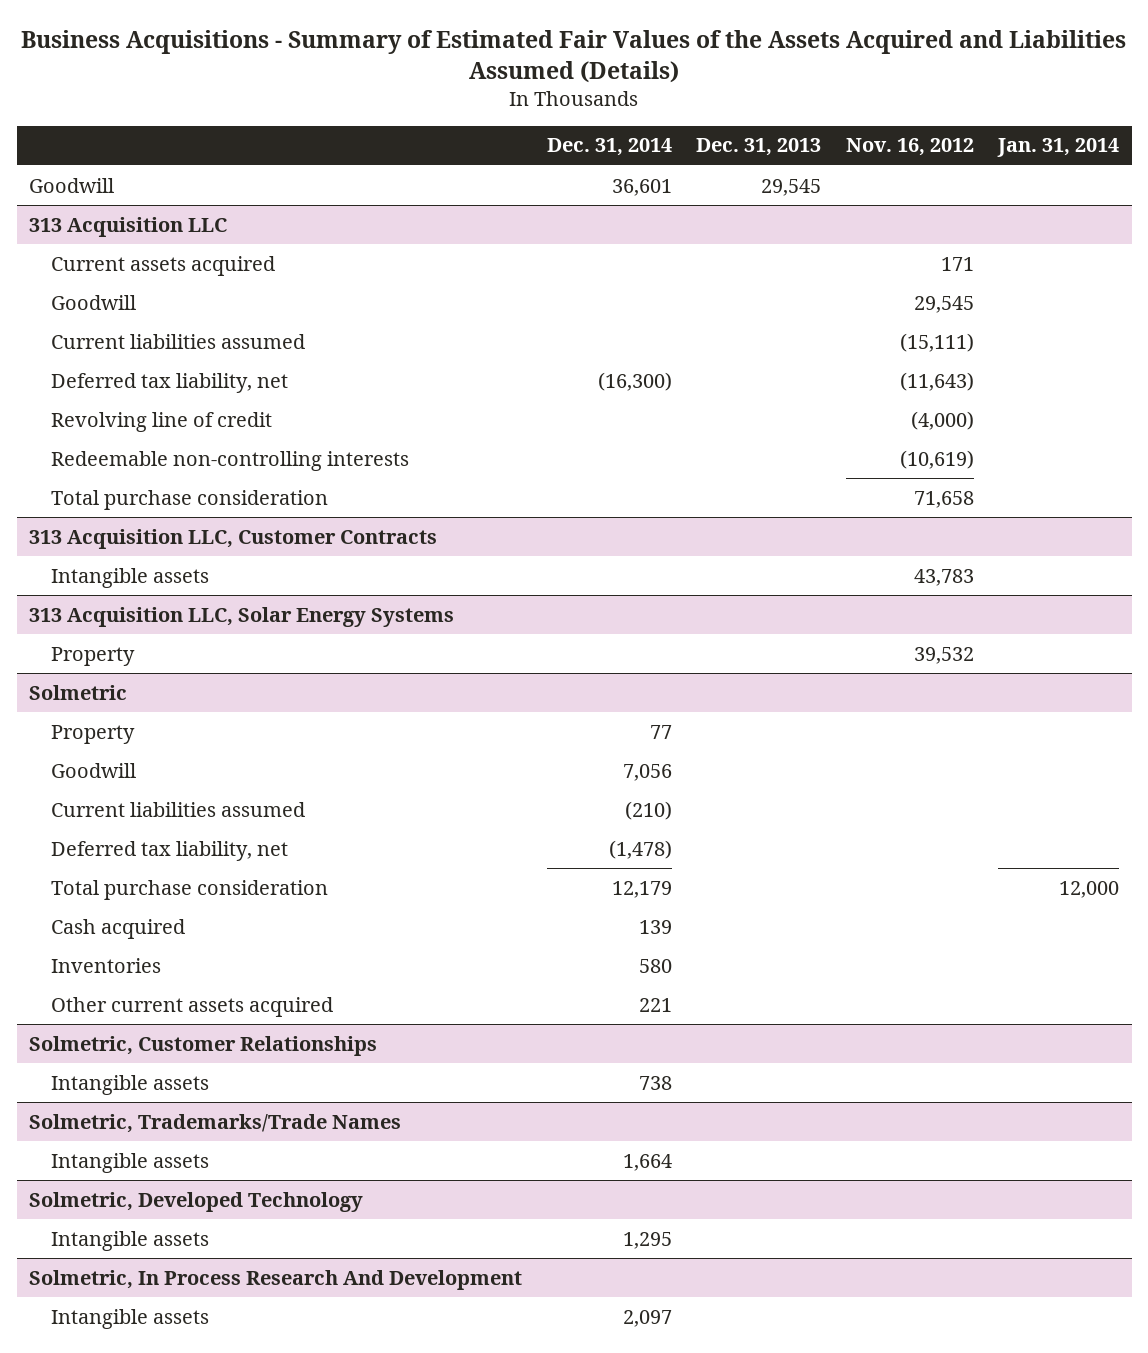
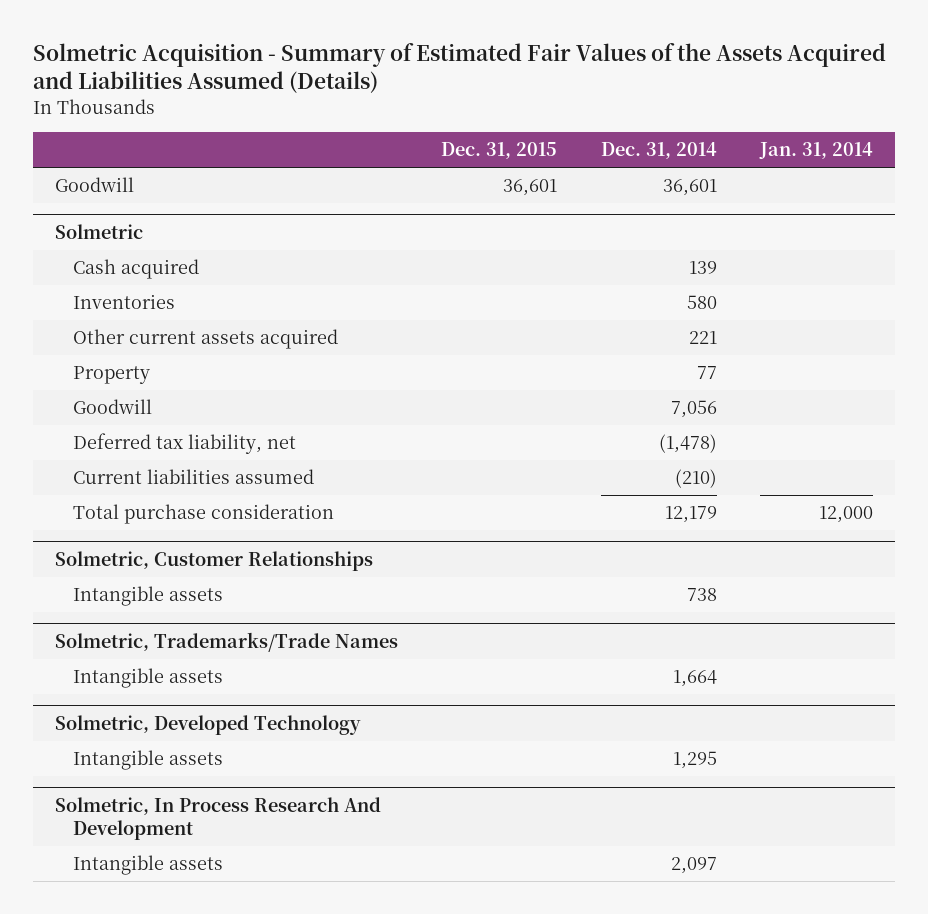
[21,29,1127,83] Business Acquisitions - Summary of Estimated Fair Values of the Assets Acquired and Liabilities Assumed (Details) -> [32,43,886,94] Solmetric Acquisition - Summary of Estimated Fair Values of the Assets Acquired and Liabilities Assumed (Details)
[696,138,822,157] Dec. 31, 2013 -> none
[845,138,974,157] Nov. 16, 2012 -> none
none -> [441,142,558,160] Dec. 31, 2015
[28,216,227,237] 313 Acquisition LLC -> none
[50,255,275,276] Current assets acquired -> none
[50,294,136,310] Goodwill -> none
[50,333,305,349] Current liabilities assumed -> none
[50,372,288,393] Deferred tax liability, net -> none
[50,411,272,432] Revolving line of credit -> none
[50,450,409,471] Redeemable non-controlling interests -> none
[50,489,328,510] Total purchase consideration -> none
[28,528,437,549] 313 Acquisition LLC, Customer Contracts -> none
[50,567,209,588] Intangible assets -> none
[28,606,454,627] 313 Acquisition LLC, Solar Energy Systems -> none
[50,646,135,666] Property -> none
[50,918,185,939] Cash acquired -> [73,259,200,280] Cash acquired
[50,957,161,973] Inventories -> [73,294,176,310] Inventories
[50,996,333,1017] Other current assets acquired -> [73,329,339,350] Other current assets acquired
[50,801,305,817] Current liabilities assumed -> [73,469,315,485] Current liabilities assumed

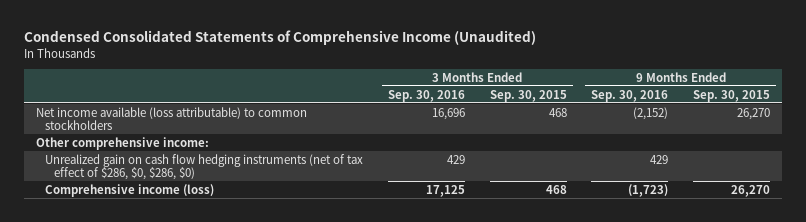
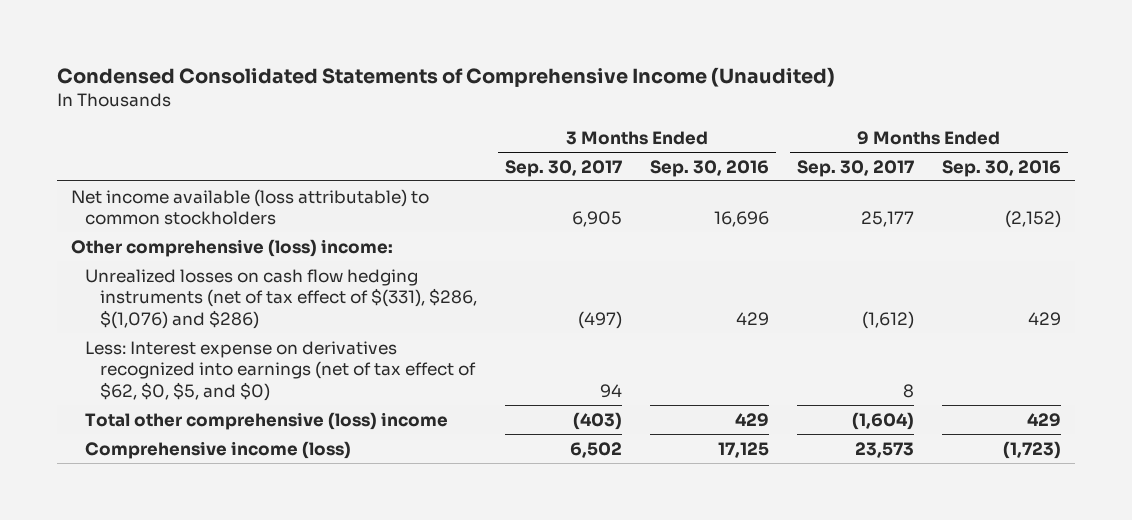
[489,89,567,102] Sep. 30, 2015 -> none
[692,89,770,102] Sep. 30, 2015 -> none
none -> [505,159,623,177] Sep. 30, 2017
none -> [797,159,915,177] Sep. 30, 2017
[36,136,210,150] Other comprehensive income: -> [70,238,393,257] Other comprehensive (loss) income:
[45,153,364,181] Unrealized gain on cash flow hedging instruments (net of tax effect of $286, $0, $286, $0) -> [85,268,478,330] Unrealized losses on cash flow hedging instruments (net of tax effect of $(331), $286, $(1,076) and $286)
none -> [85,340,477,402] Less: Interest expense on derivatives recognized into earnings (net of tax effect of $62, $0, $5, and $0)
none -> [85,411,449,430] Total other comprehensive (loss) income

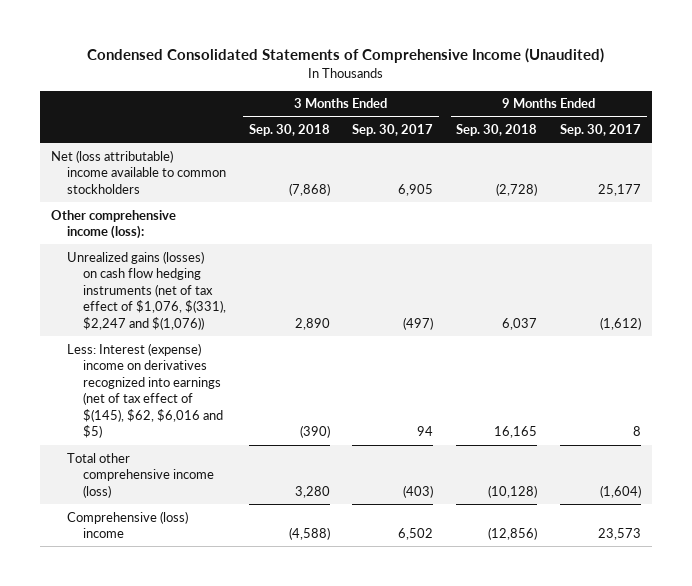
[650,159,770,177] Sep. 30, 2016 -> none
[942,159,1062,177] Sep. 30, 2016 -> none
none -> [248,124,330,137] Sep. 30, 2018
none -> [456,124,538,137] Sep. 30, 2018
[70,188,429,226] Net income available (loss attributable) to common stockholders -> [51,149,226,194] Net (loss attributable) income available to common stockholders
[70,238,393,257] Other comprehensive (loss) income: -> [51,209,177,240] Other comprehensive income (loss):
[85,268,478,330] Unrealized losses on cash flow hedging instruments (net of tax effect of $(331), $286, $(1,076) and $286) -> [66,250,226,330] Unrealized gains (losses) on cash flow hedging instruments (net of tax effect of $1,076, $(331), $2,247 and $(1,076))
[85,340,477,402] Less: Interest expense on derivatives recognized into earnings (net of tax effect of $62, $0, $5, and $0) -> [66,342,223,439] Less: Interest (expense) income on derivatives recognized into earnings (net of tax effect of $(145), $62, $6,016 and $5)
[85,411,449,430] Total other comprehensive (loss) income -> [66,452,214,498] Total other comprehensive income (loss)
[85,440,352,459] Comprehensive income (loss) -> [66,510,188,539] Comprehensive (loss) income

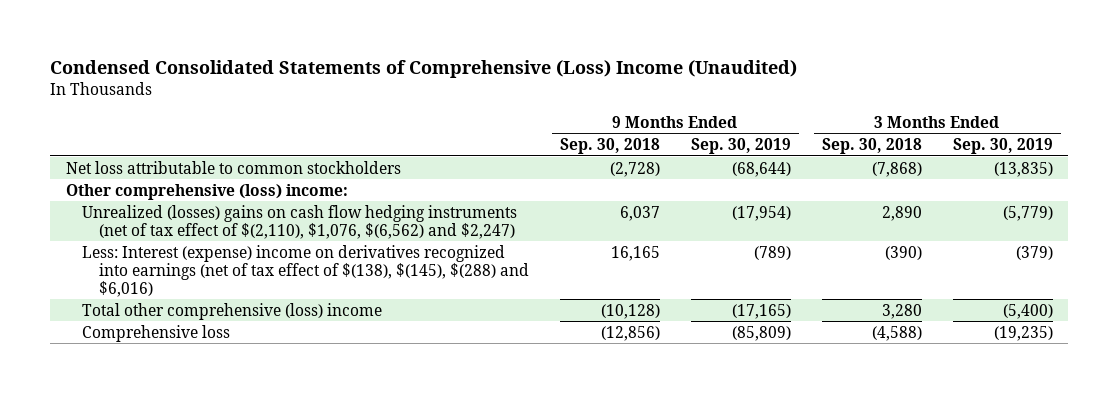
[87,48,605,64] Condensed Consolidated Statements of Comprehensive Income (Unaudited) -> [50,60,798,79] Condensed Consolidated Statements of Comprehensive (Loss) Income (Unaudited)
[352,124,434,137] Sep. 30, 2017 -> none
[559,124,641,137] Sep. 30, 2017 -> none
none -> [690,138,791,155] Sep. 30, 2019
none -> [952,138,1053,155] Sep. 30, 2019
[51,149,226,194] Net (loss attributable) income available to common stockholders -> [65,160,401,174] Net loss attributable to common stockholders
[51,209,177,240] Other comprehensive income (loss): -> [65,183,348,200] Other comprehensive (loss) income:
[66,250,226,330] Unrealized gains (losses) on cash flow hedging instruments (net of tax effect of $1,076, $(331), $2,247 and $(1,076)) -> [82,204,518,239] Unrealized (losses) gains on cash flow hedging instruments (net of tax effect of $(2,110), $1,076, $(6,562) and $2,247)
[66,342,223,439] Less: Interest (expense) income on derivatives recognized into earnings (net of tax effect of $(145), $62, $6,016 and $5) -> [82,244,529,297] Less: Interest (expense) income on derivatives recognized into earnings (net of tax effect of $(138), $(145), $(288) and $6,016)
[66,452,214,498] Total other comprehensive income (loss) -> [82,302,383,320] Total other comprehensive (loss) income
[66,510,188,539] Comprehensive (loss) income -> [82,324,231,342] Comprehensive loss

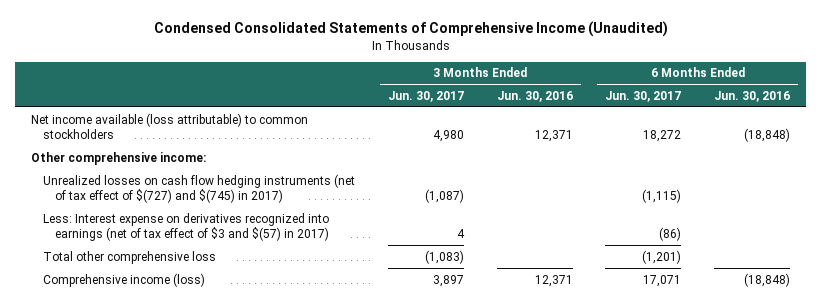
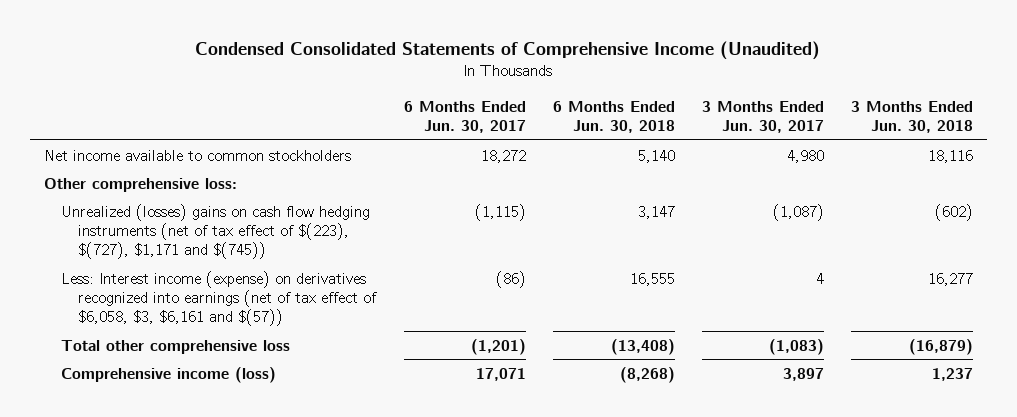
[496,90,573,102] Jun. 30, 2016 -> none
[714,90,791,102] Jun. 30, 2016 -> none
none -> [552,100,675,133] 6 Months Ended Jun. 30, 2018
none -> [851,100,974,133] 3 Months Ended Jun. 30, 2018
[30,112,308,139] Net income available (loss attributable) to common stockholders -> [43,149,351,161] Net income available to common stockholders
[30,151,206,165] Other comprehensive income: -> [43,177,237,192] Other comprehensive loss:
[43,173,356,203] Unrealized losses on cash flow hedging instruments (net of tax effect of $(727) and $(745) in 2017) -> [61,203,371,259] Unrealized (losses) gains on cash flow hedging instruments (net of tax effect of $(223), $(727), $1,171 and $(745))
[43,212,330,241] Less: Interest expense on derivatives recognized into earnings (net of tax effect of $3 and $(57) in 2017) -> [61,270,378,326] Less: Interest income (expense) on derivatives recognized into earnings (net of tax effect of $6,058, $3, $6,161 and $(57))

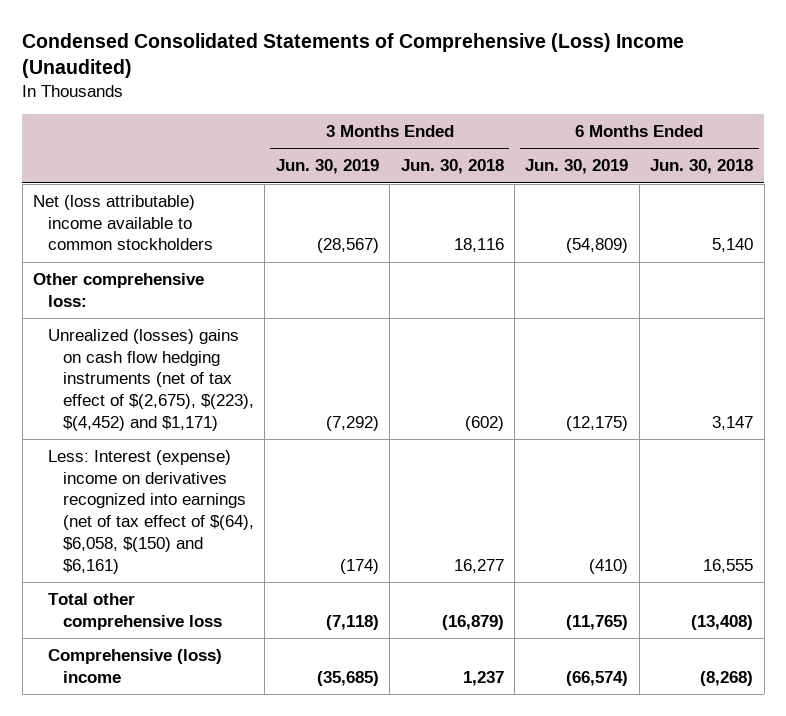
[195,40,821,60] Condensed Consolidated Statements of Comprehensive Income (Unaudited) -> [22,33,685,79] Condensed Consolidated Statements of Comprehensive (Loss) Income (Unaudited)
[403,100,526,133] 6 Months Ended Jun. 30, 2017 -> none
[701,100,824,133] 3 Months Ended Jun. 30, 2017 -> none
none -> [275,159,379,175] Jun. 30, 2019
none -> [525,159,629,175] Jun. 30, 2019
[43,149,351,161] Net income available to common stockholders -> [33,195,214,251] Net (loss attributable) income available to common stockholders
[61,203,371,259] Unrealized (losses) gains on cash flow hedging instruments (net of tax effect of $(223), $(727), $1,171 and $(745)) -> [48,329,255,431] Unrealized (losses) gains on cash flow hedging instruments (net of tax effect of $(2,675), $(223), $(4,452) and $1,171)
[61,270,378,326] Less: Interest income (expense) on derivatives recognized into earnings (net of tax effect of $6,058, $3, $6,161 and $(57)) -> [48,450,255,574] Less: Interest (expense) income on derivatives recognized into earnings (net of tax effect of $(64), $6,058, $(150) and $6,161)
[61,366,277,383] Comprehensive income (loss) -> [48,649,223,683] Comprehensive (loss) income

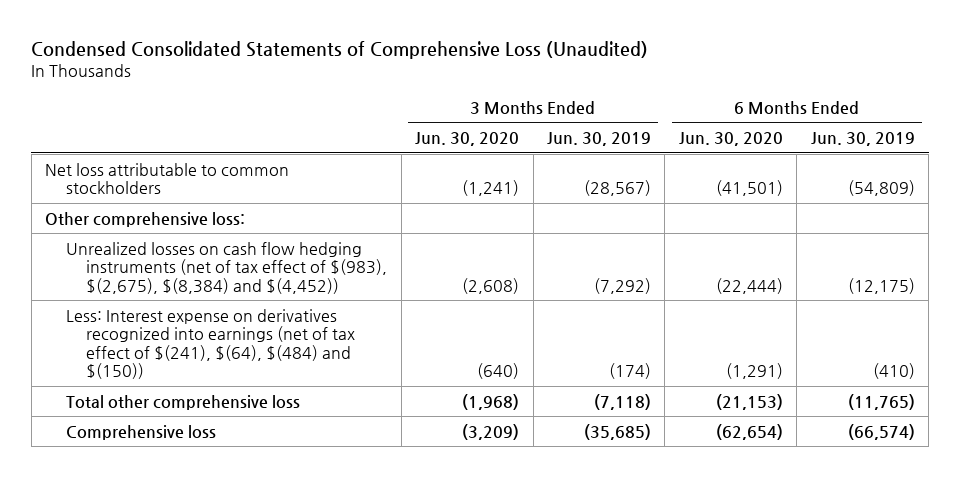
[22,33,685,79] Condensed Consolidated Statements of Comprehensive (Loss) Income (Unaudited) -> [31,41,649,60] Condensed Consolidated Statements of Comprehensive Loss (Unaudited)
[400,159,504,175] Jun. 30, 2018 -> none
[650,159,754,175] Jun. 30, 2018 -> none
none -> [415,131,520,146] Jun. 30, 2020
none -> [678,131,783,146] Jun. 30, 2020
[33,195,214,251] Net (loss attributable) income available to common stockholders -> [45,162,290,195] Net loss attributable to common stockholders
[48,329,255,431] Unrealized (losses) gains on cash flow hedging instruments (net of tax effect of $(2,675), $(223), $(4,452) and $1,171) -> [65,241,388,294] Unrealized losses on cash flow hedging instruments (net of tax effect of $(983), $(2,675), $(8,384) and $(4,452))
[48,450,255,574] Less: Interest (expense) income on derivatives recognized into earnings (net of tax effect of $(64), $6,058, $(150) and $6,161) -> [65,308,356,380] Less: Interest expense on derivatives recognized into earnings (net of tax effect of $(241), $(64), $(484) and $(150))
[48,649,223,683] Comprehensive (loss) income -> [65,424,216,440] Comprehensive loss

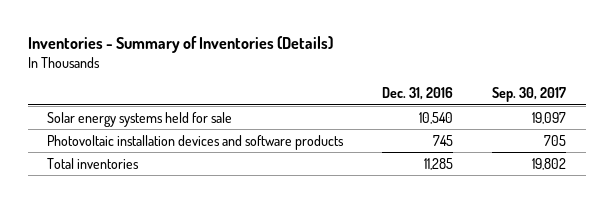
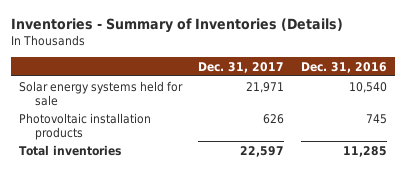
[492,87,567,103] Sep. 30, 2017 -> none
none -> [198,61,285,73] Dec. 31, 2017
[47,134,345,150] Photovoltaic installation devices and software products -> [18,112,151,140] Photovoltaic installation products

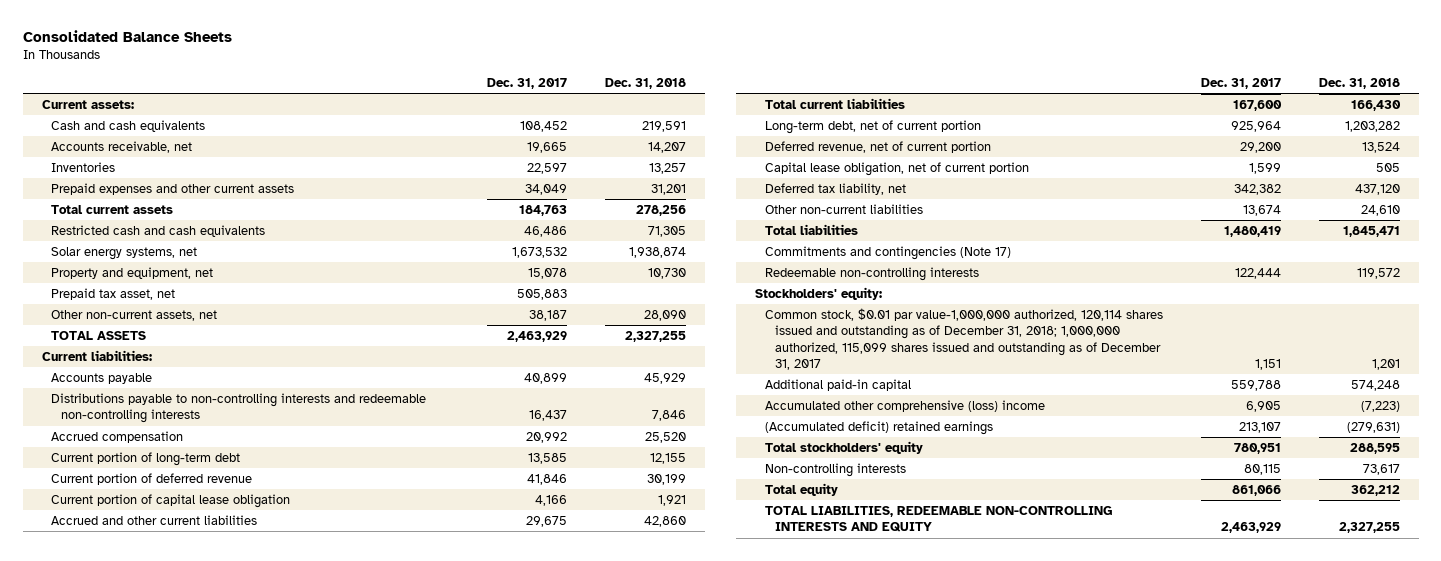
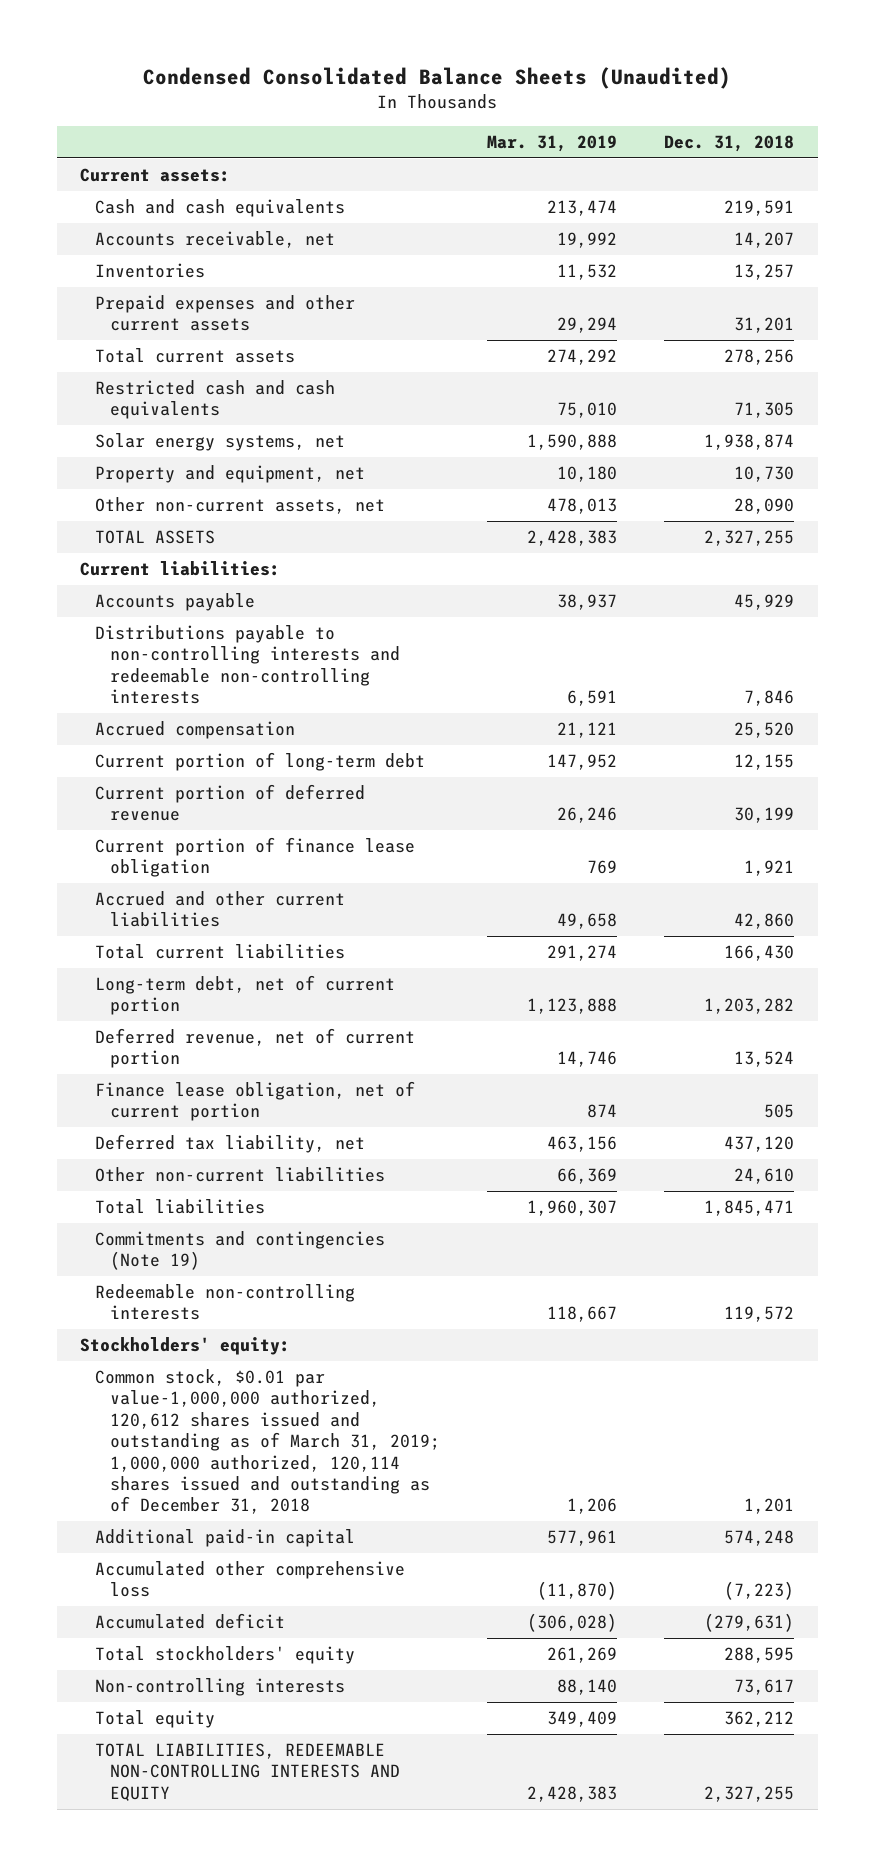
[22,30,232,43] Consolidated Balance Sheets -> [143,67,732,90] Condensed Consolidated Balance Sheets (Unaudited)
[487,78,568,90] Dec. 31, 2017 -> none
none -> [487,134,618,152] Mar. 31, 2019
[51,287,176,300] Prepaid tax asset, net -> none
[51,493,291,508] Current portion of capital lease obligation -> [95,837,416,878] Current portion of finance lease obligation
[765,161,1030,176] Capital lease obligation, net of current portion -> [95,1081,416,1122] Finance lease obligation, net of current portion
[765,245,1012,260] Commitments and contingencies (Note 17) -> [95,1231,386,1271] Commitments and contingencies (Note 19)
[765,307,1164,371] Common stock, $0.01 par value-1,000,000 authorized, 120,114 shares issued and outstanding as of December 31, 2018; 1,000,000 authorized, 115,099 shares issued and outstanding as of December 31, 2017 -> [95,1369,441,1515] Common stock, $0.01 par value-1,000,000 authorized, 120,612 shares issued and outstanding as of March 31, 2019; 1,000,000 authorized, 120,114 shares issued and outstanding as of December 31, 2018
[765,399,1046,412] Accumulated other comprehensive (loss) income -> [95,1561,406,1598] Accumulated other comprehensive loss
[765,420,994,435] (Accumulated deficit) retained earnings -> [95,1613,286,1630] Accumulated deficit

